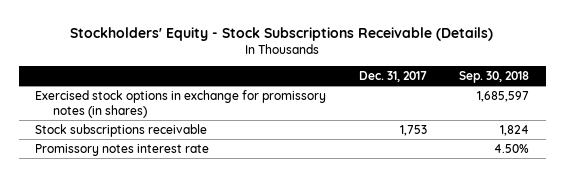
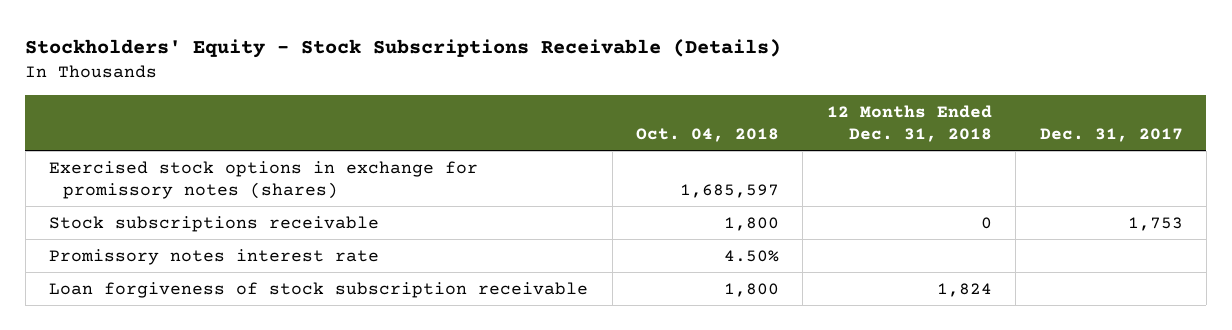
[459,70,530,83] Sep. 30, 2018 -> none
none -> [635,128,779,143] Oct. 04, 2018
none -> [826,105,992,143] 12 Months Ended Dec. 31, 2018
[35,89,327,119] Exercised stock options in exchange for promissory notes (in shares) -> [49,160,479,199] Exercised stock options in exchange for promissory notes (shares)
none -> [49,281,589,298] Loan forgiveness of stock subscription receivable

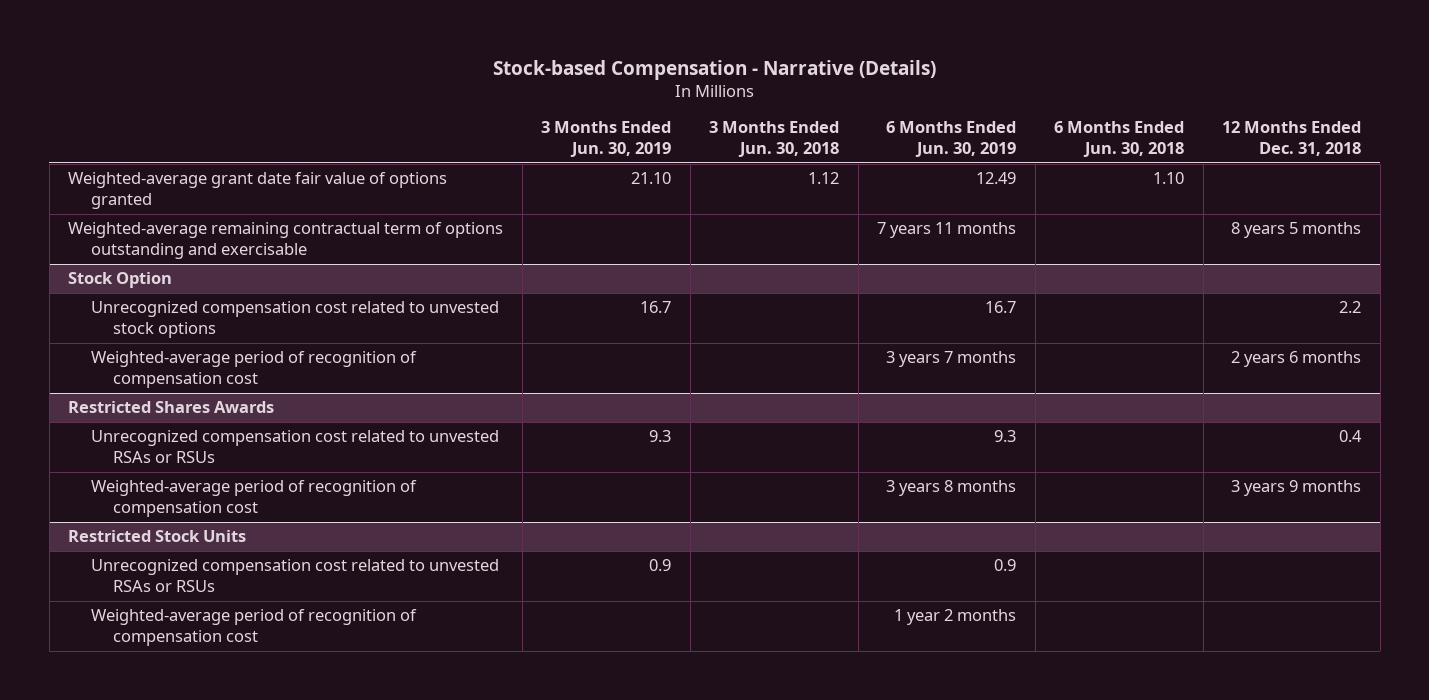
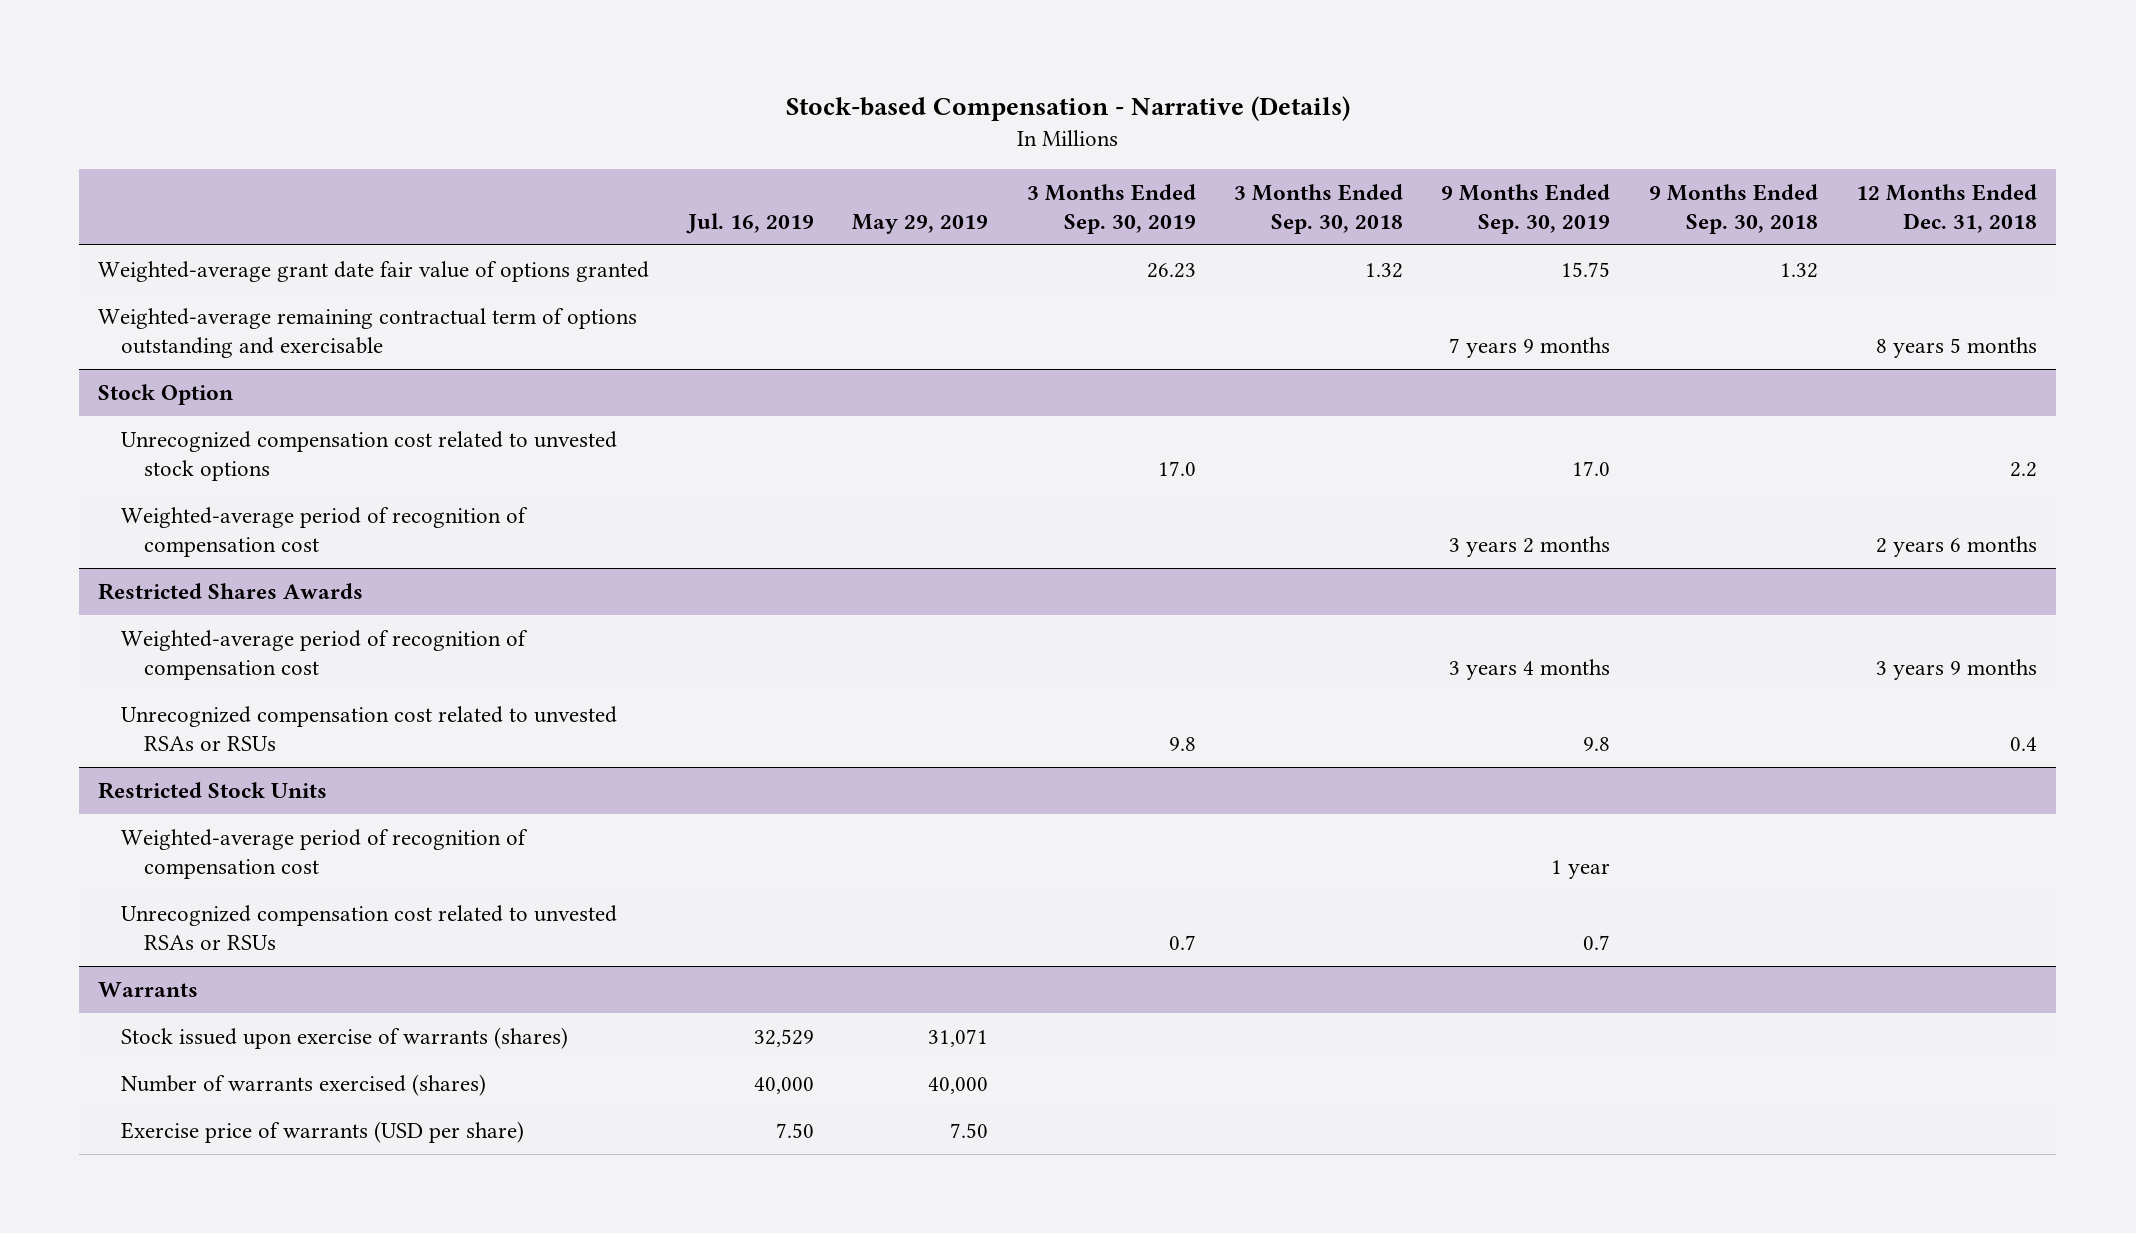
[541,121,672,158] 3 Months Ended Jun. 30, 2019 -> none
[709,121,840,158] 3 Months Ended Jun. 30, 2018 -> none
[886,121,1017,158] 6 Months Ended Jun. 30, 2019 -> none
[1054,121,1185,158] 6 Months Ended Jun. 30, 2018 -> none
none -> [685,212,814,234] Jul. 16, 2019
none -> [852,213,989,234] May 29, 2019
none -> [1026,183,1196,234] 3 Months Ended Sep. 30, 2019
none -> [1233,183,1403,234] 3 Months Ended Sep. 30, 2018
none -> [1441,183,1611,234] 9 Months Ended Sep. 30, 2019
none -> [1648,183,1818,234] 9 Months Ended Sep. 30, 2018
[90,430,499,464] Unrecognized compensation cost related to unvested RSAs or RSUs -> [121,705,618,751] Unrecognized compensation cost related to unvested RSAs or RSUs
[90,559,499,593] Unrecognized compensation cost related to unvested RSAs or RSUs -> [121,904,618,950] Unrecognized compensation cost related to unvested RSAs or RSUs
none -> [98,981,199,997] Warrants
none -> [121,1026,569,1049] Stock issued upon exercise of warrants (shares)
none -> [121,1073,487,1096] Number of warrants exercised (shares)
none -> [121,1120,525,1143] Exercise price of warrants (USD per share)

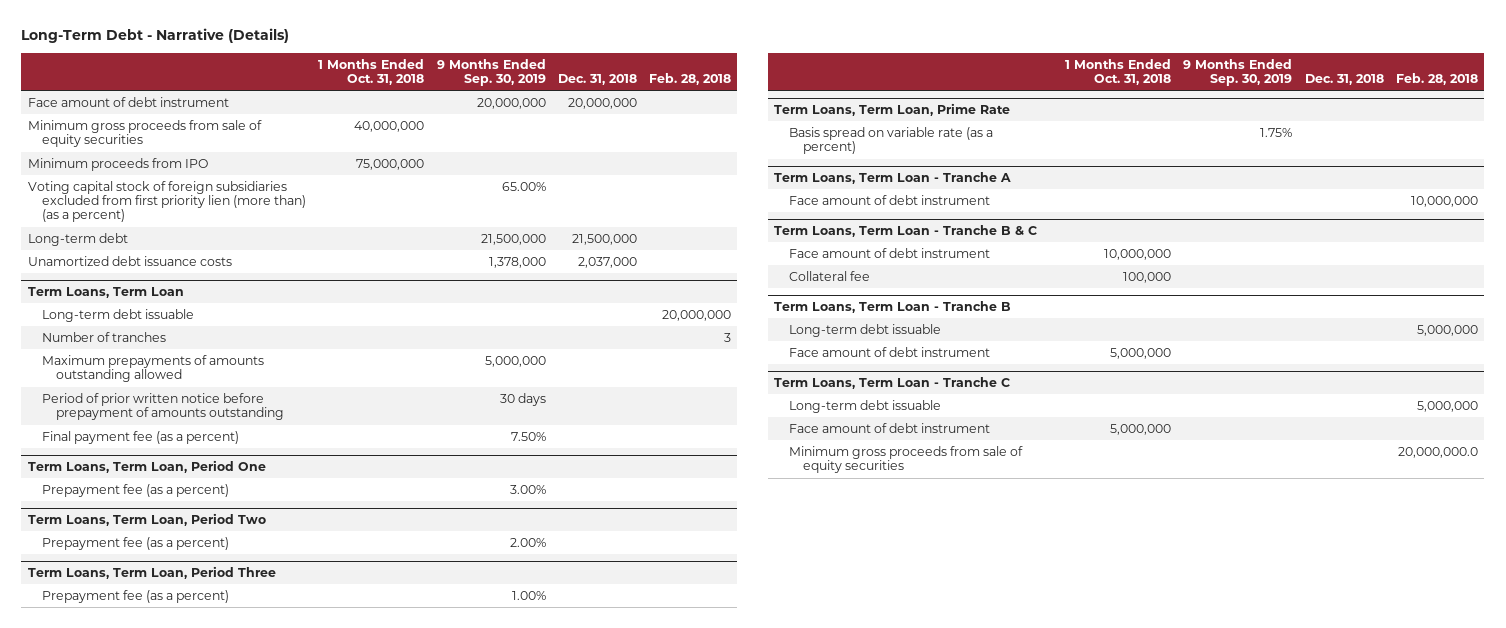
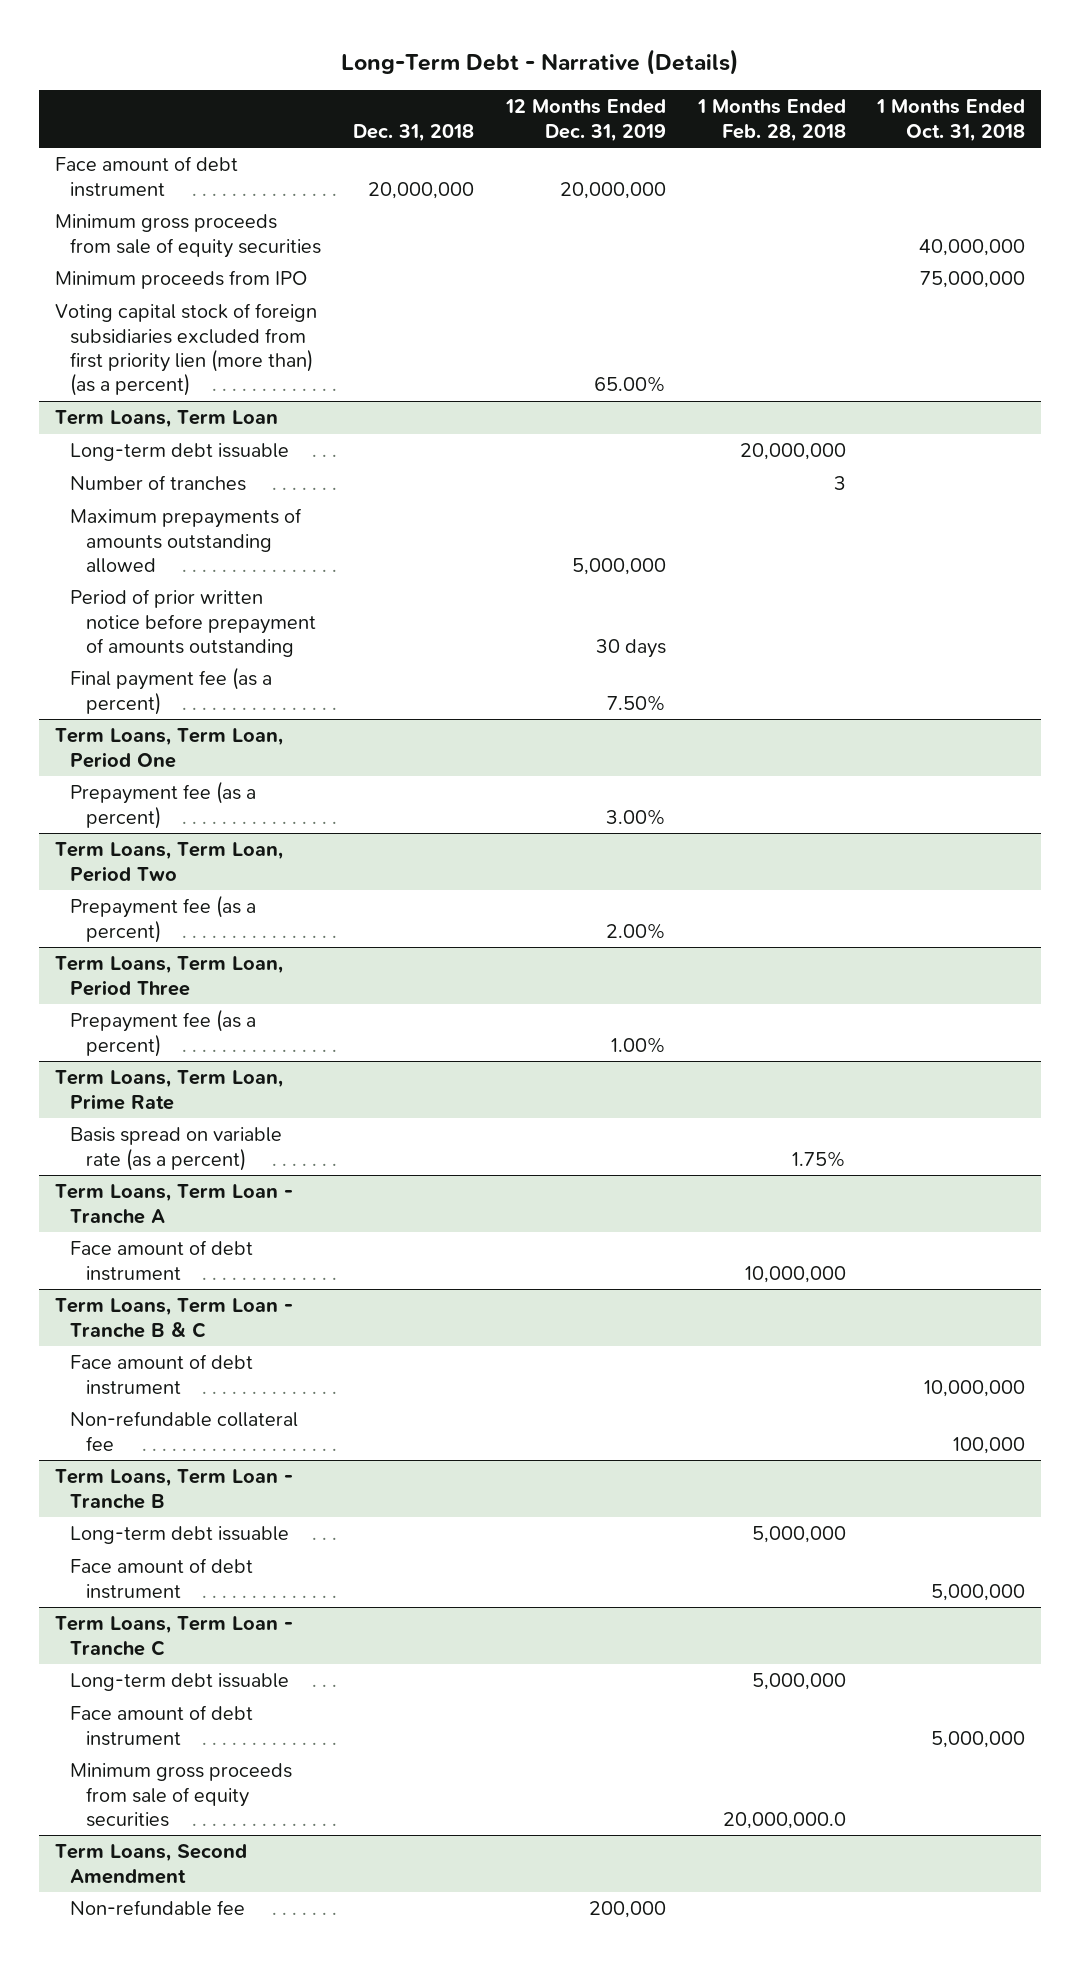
[436,58,546,86] 9 Months Ended Sep. 30, 2019 -> none
[649,72,732,85] Feb. 28, 2018 -> none
none -> [504,99,666,142] 12 Months Ended Dec. 31, 2019
none -> [696,99,846,142] 1 Months Ended Feb. 28, 2018
[27,233,128,247] Long-term debt -> none
[27,256,232,267] Unamortized debt issuance costs -> none
[788,271,870,282] Collateral fee -> [70,1411,299,1451] Non-refundable collateral fee
none -> [54,1844,247,1884] Term Loans, Second Amendment
none -> [70,1900,246,1917] Non-refundable fee

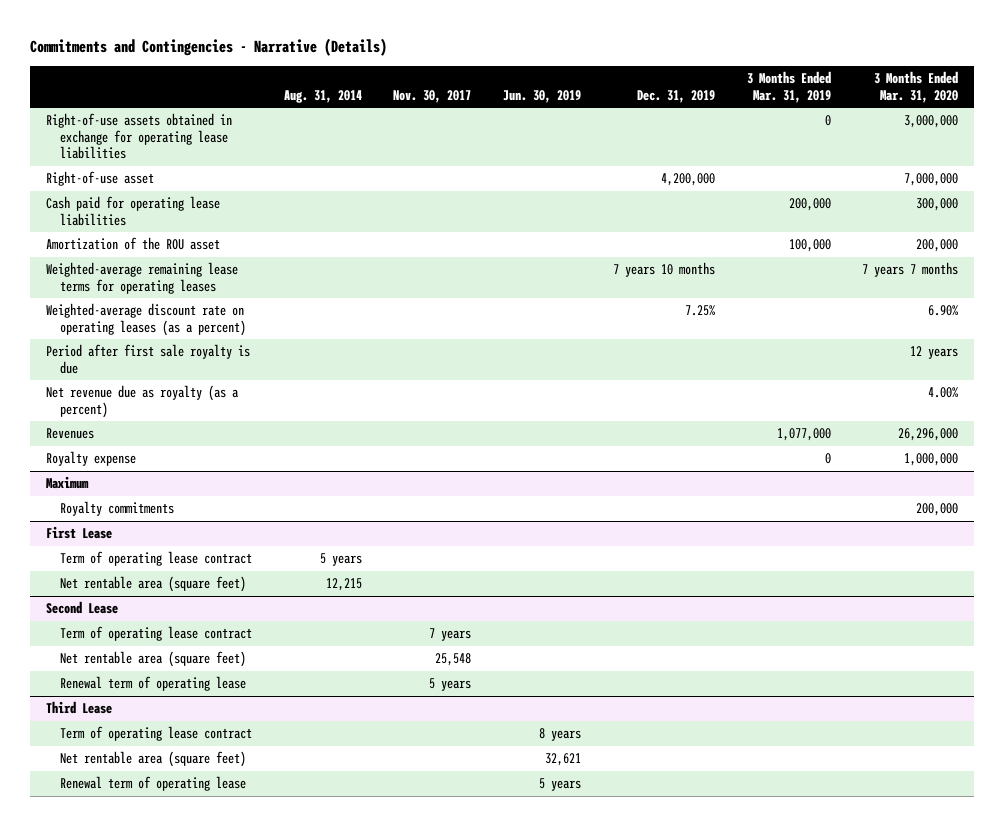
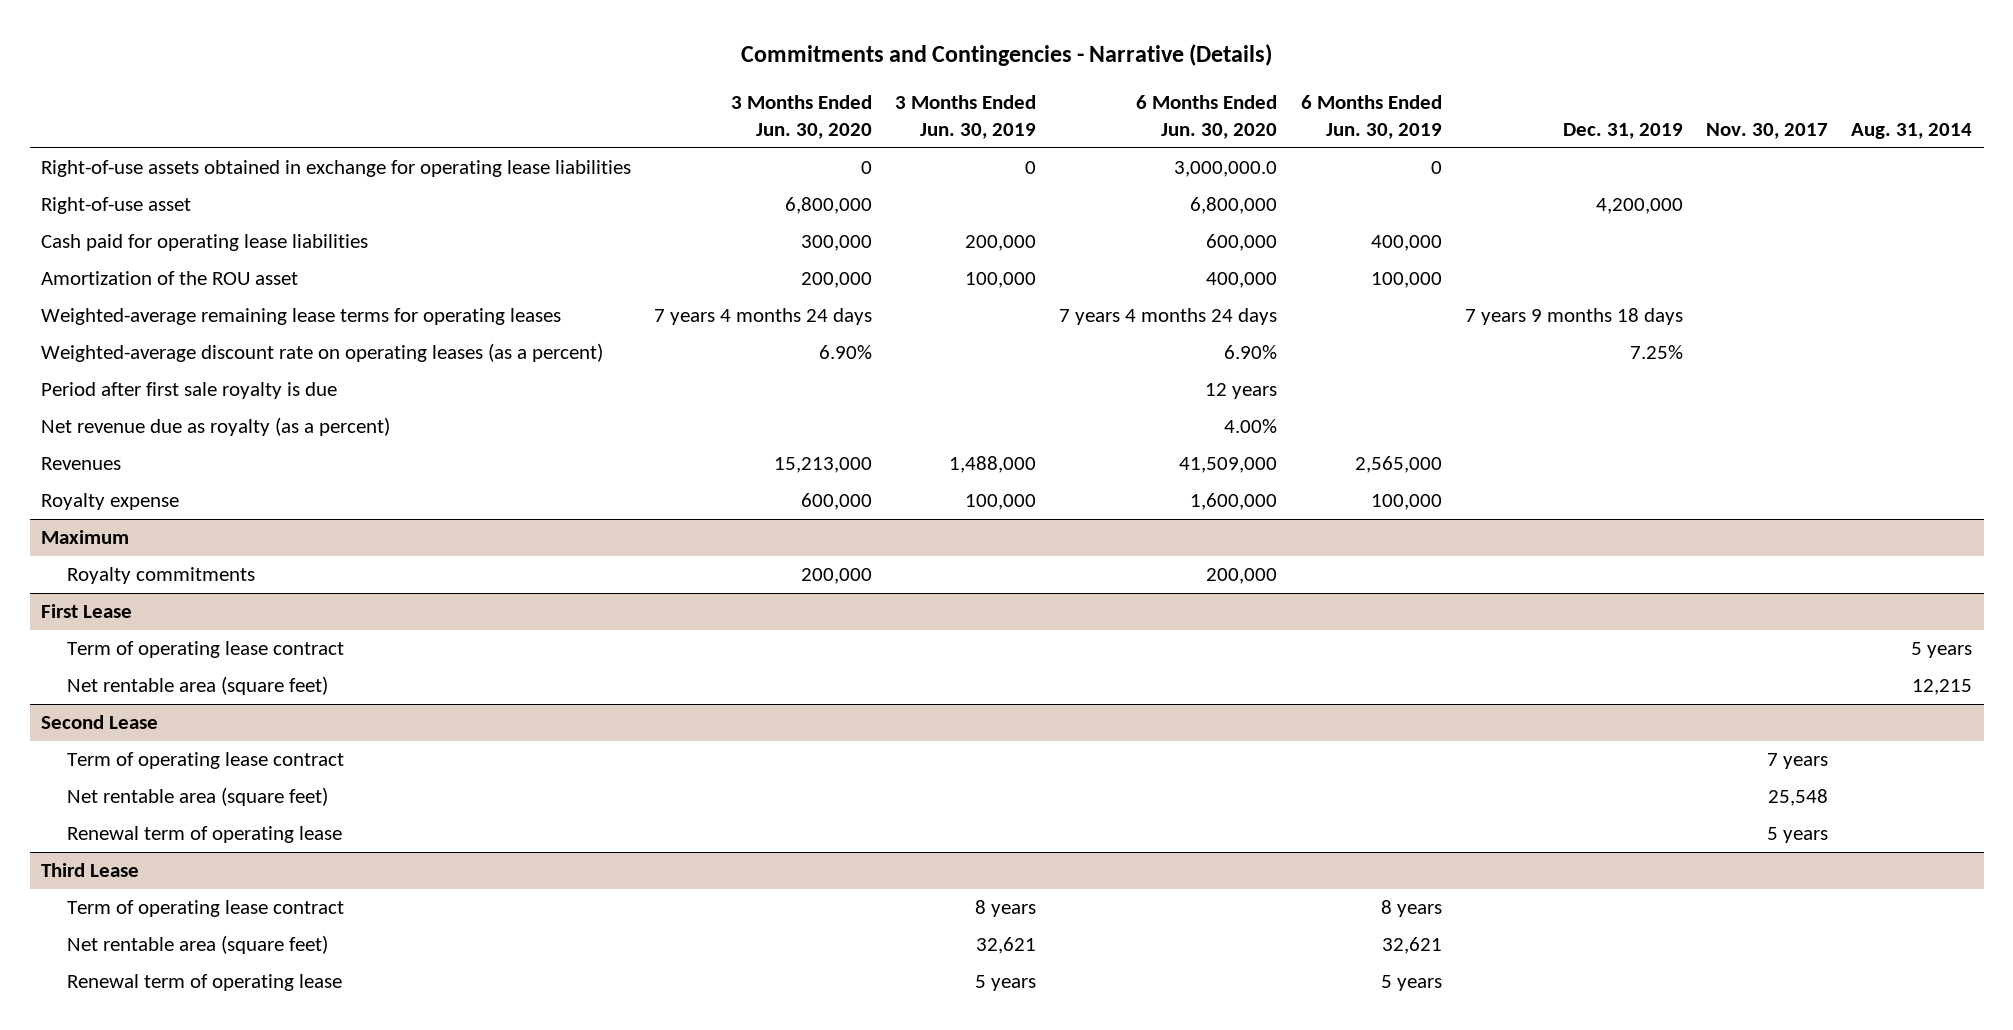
[503,89,582,103] Jun. 30, 2019 -> none
[746,71,831,103] 3 Months Ended Mar. 31, 2019 -> none
[874,71,959,103] 3 Months Ended Mar. 31, 2020 -> none
none -> [731,94,873,139] 3 Months Ended Jun. 30, 2020
none -> [895,94,1037,139] 3 Months Ended Jun. 30, 2019
none -> [1136,94,1278,139] 6 Months Ended Jun. 30, 2020
none -> [1300,94,1442,139] 6 Months Ended Jun. 30, 2019
[612,262,715,278] 7 years 10 months -> [1464,308,1683,326] 7 years 9 months 18 days

